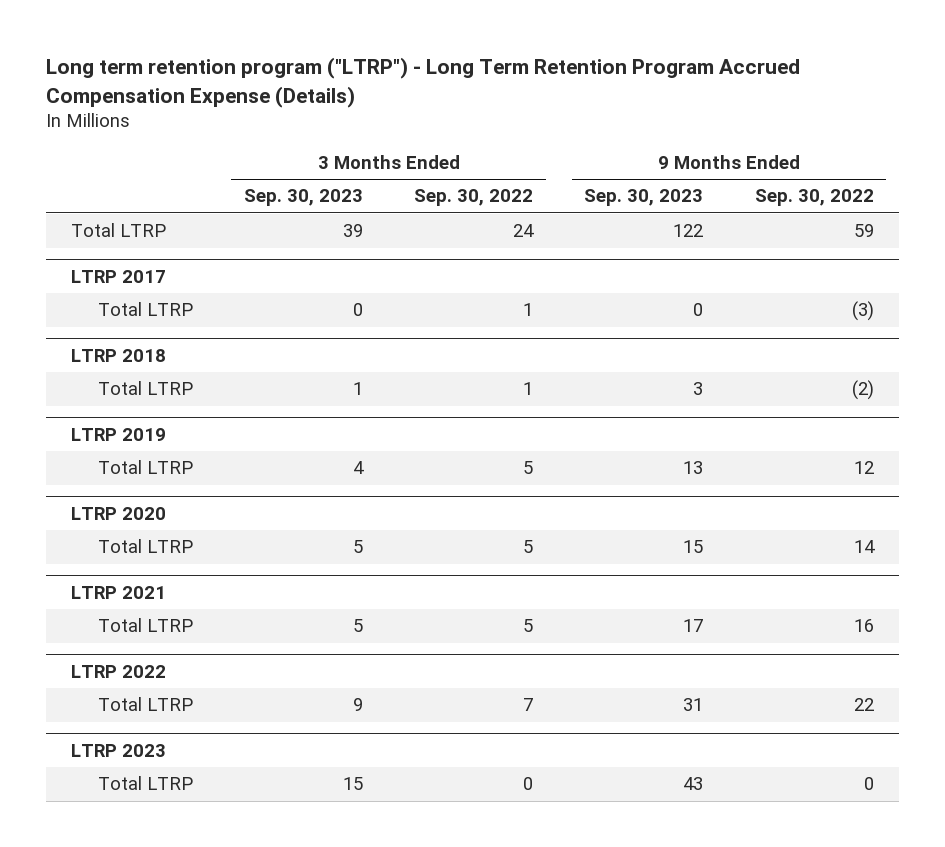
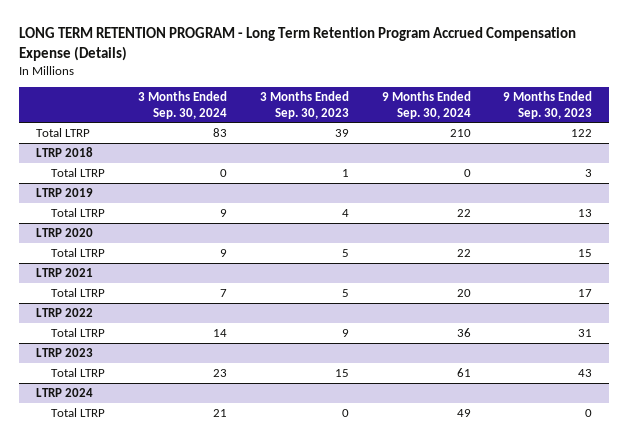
[45,57,800,108] Long term retention program ("LTRP") - Long Term Retention Program Accrued Compensation Expense (Details) -> [19,27,577,61] LONG TERM RETENTION PROGRAM - Long Term Retention Program Accrued Compensation Expense (Details)
[414,189,534,207] Sep. 30, 2022 -> none
[754,189,874,207] Sep. 30, 2022 -> none
none -> [138,91,228,119] 3 Months Ended Sep. 30, 2024
none -> [381,91,471,119] 9 Months Ended Sep. 30, 2024
[71,269,167,283] LTRP 2017 -> none
[98,302,194,317] Total LTRP -> none
none -> [35,387,93,397] LTRP 2024
none -> [51,407,106,417] Total LTRP

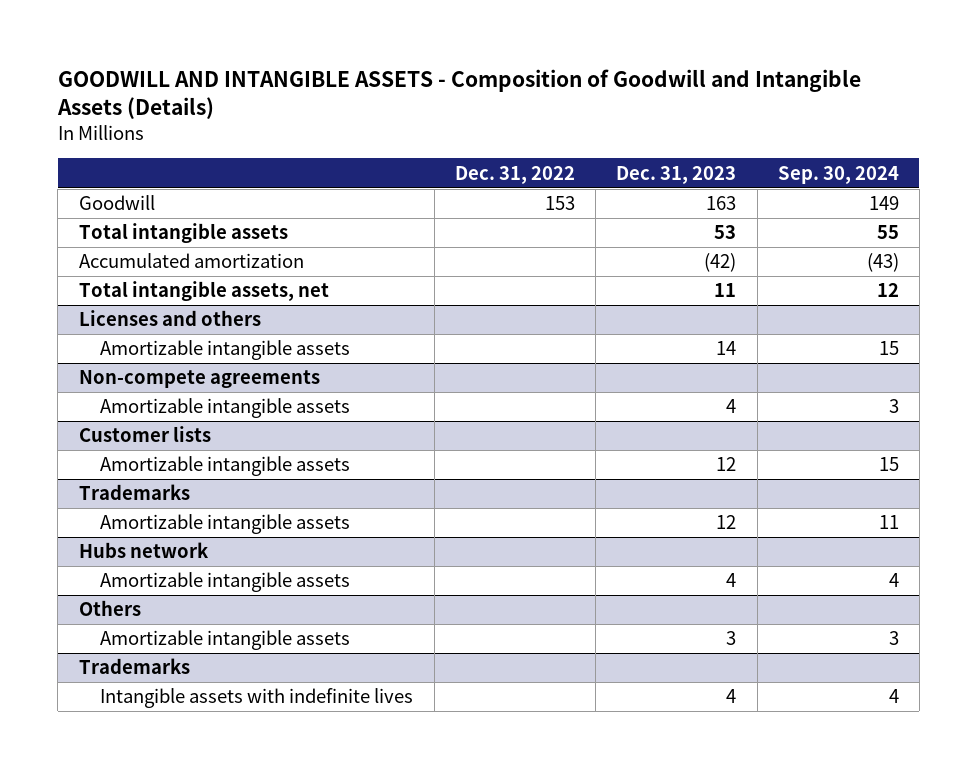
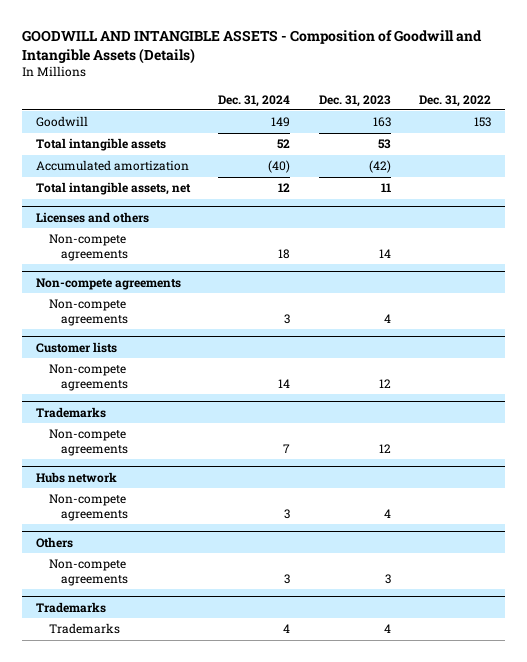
[777,165,899,184] Sep. 30, 2024 -> none
none -> [218,94,291,107] Dec. 31, 2024
[100,340,351,361] Amortizable intangible assets -> [48,234,129,261] Non-compete agreements
[100,398,351,419] Amortizable intangible assets -> [48,299,129,326] Non-compete agreements
[100,456,351,477] Amortizable intangible assets -> [48,364,129,391] Non-compete agreements
[100,514,351,535] Amortizable intangible assets -> [48,429,129,456] Non-compete agreements
[100,572,351,593] Amortizable intangible assets -> [48,494,129,521] Non-compete agreements
[100,630,351,651] Amortizable intangible assets -> [48,559,129,586] Non-compete agreements
[100,688,414,709] Intangible assets with indefinite lives -> [48,623,120,635] Trademarks

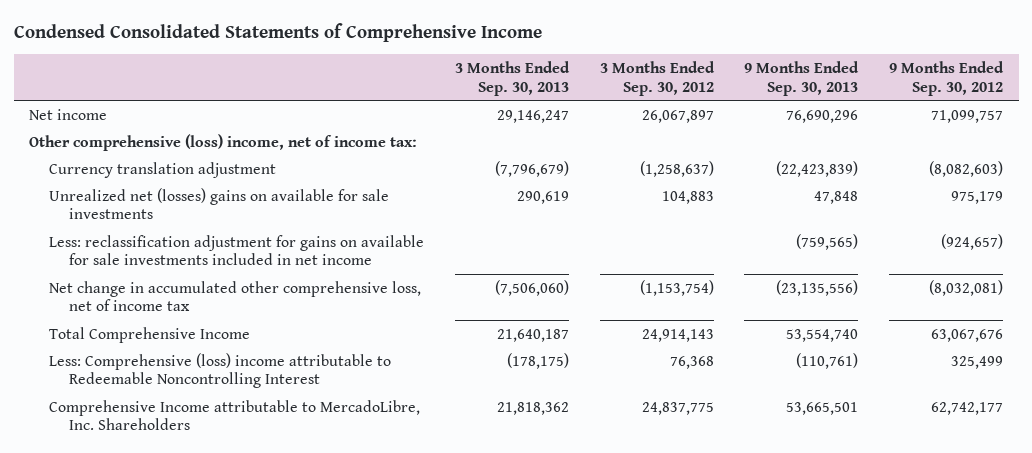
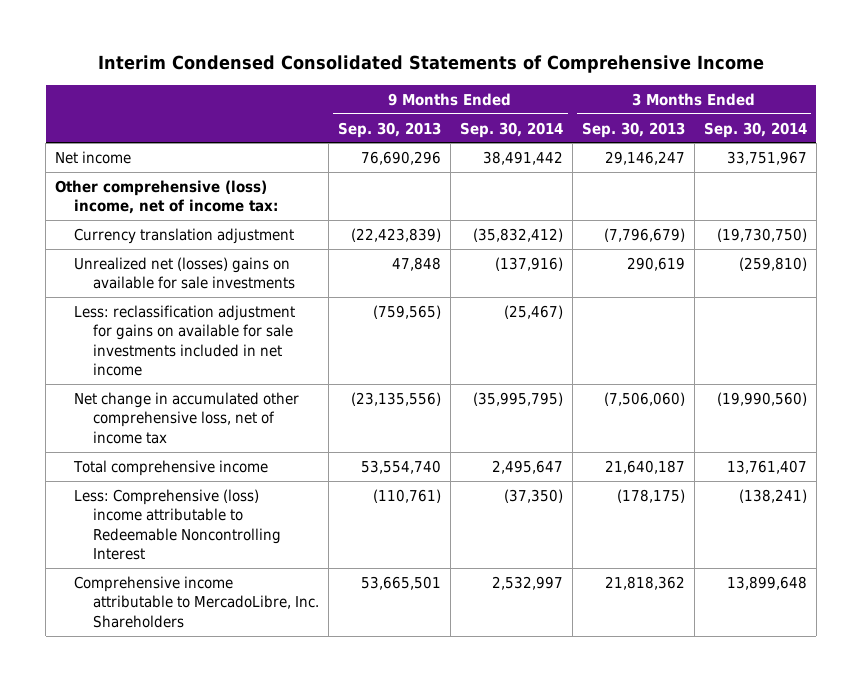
[13,23,542,43] Condensed Consolidated Statements of Comprehensive Income -> [98,55,765,74] Interim Condensed Consolidated Statements of Comprehensive Income
[599,60,715,96] 3 Months Ended Sep. 30, 2012 -> none
[889,60,1005,96] 9 Months Ended Sep. 30, 2012 -> none
none -> [459,121,563,138] Sep. 30, 2014
none -> [703,121,807,138] Sep. 30, 2014
[49,326,251,343] Total Comprehensive Income -> [73,460,269,477] Total comprehensive income
[49,399,421,431] Comprehensive Income attributable to MercadoLibre, Inc. Shareholders -> [74,576,319,628] Comprehensive income attributable to MercadoLibre, Inc. Shareholders

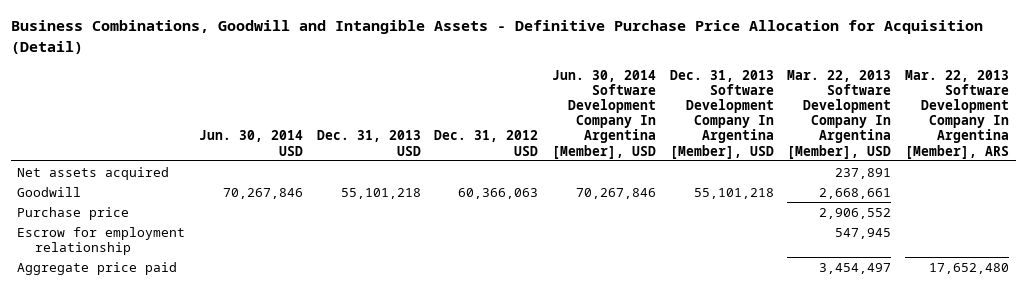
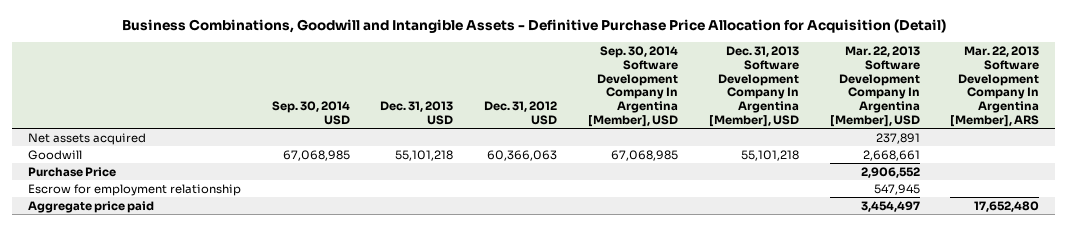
[199,130,304,156] Jun. 30, 2014 USD -> none
[551,69,656,159] Jun. 30, 2014 Software Development Company In Argentina [Member], USD -> none
none -> [271,101,350,126] Sep. 30, 2014 USD
none -> [587,45,678,128] Sep. 30, 2014 Software Development Company In Argentina [Member], USD
[17,206,130,220] Purchase price -> [27,166,116,177] Purchase Price

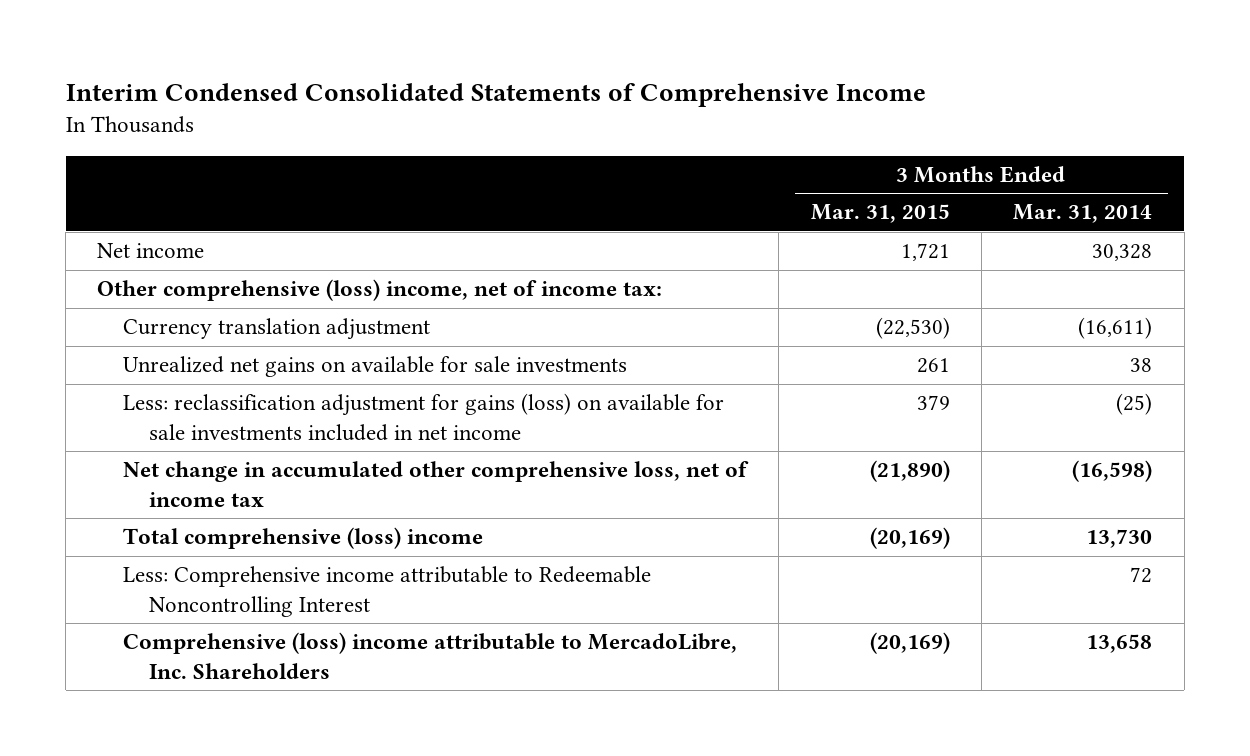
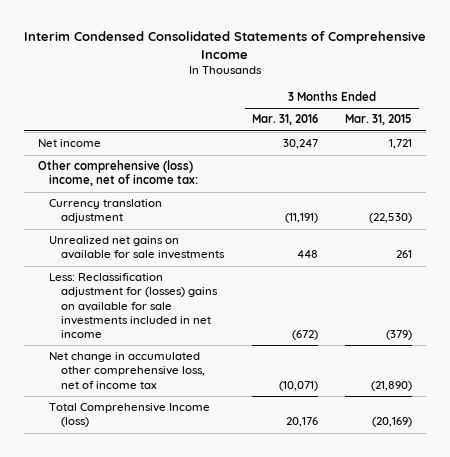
[1013,204,1153,224] Mar. 31, 2014 -> none
none -> [251,114,318,126] Mar. 31, 2016
[123,393,725,442] Less: reclassification adjustment for gains (loss) on available for sale investments included in net income -> [49,273,218,338] Less: Reclassification adjustment for (losses) gains on available for sale investments included in net income
[916,395,950,411] 379 -> [386,329,413,340] (379)
[123,566,652,618] Less: Comprehensive income attributable to Redeemable Noncontrolling Interest -> none
[123,632,738,680] Comprehensive (loss) income attributable to MercadoLibre, Inc. Shareholders -> none
[123,527,484,550] Total comprehensive (loss) income -> [49,403,211,428] Total Comprehensive Income (loss)

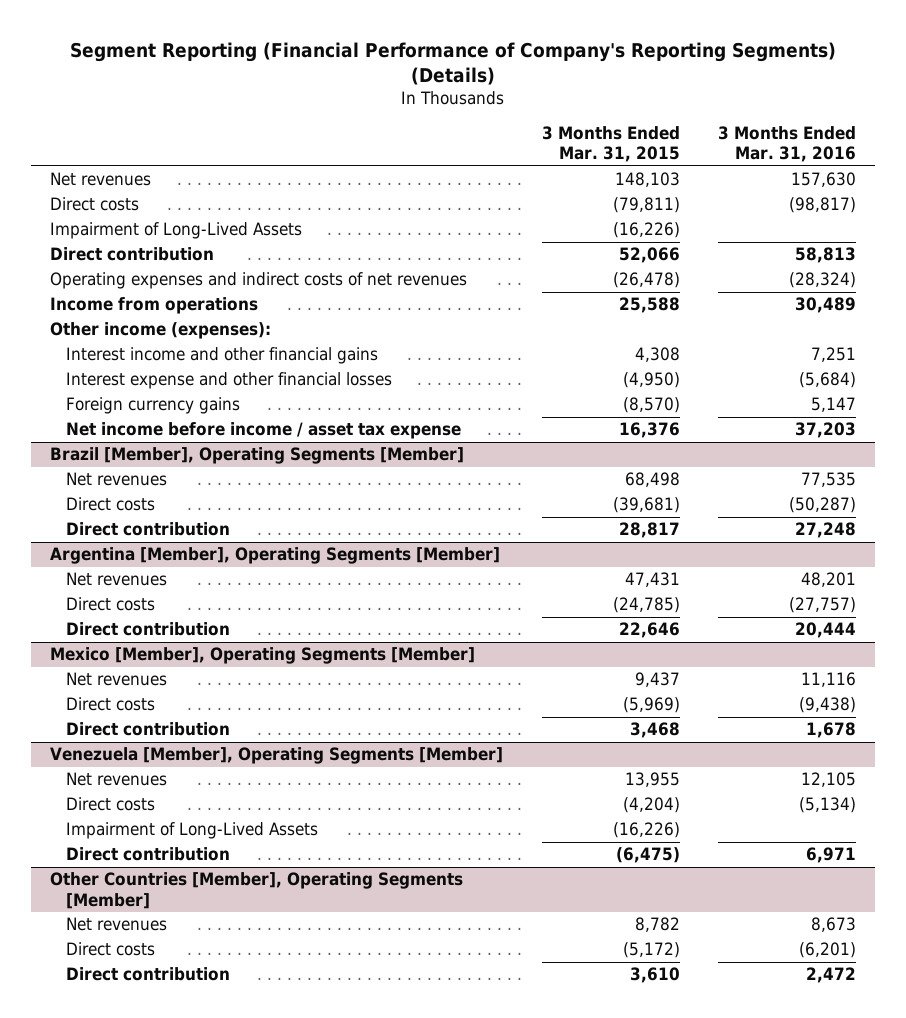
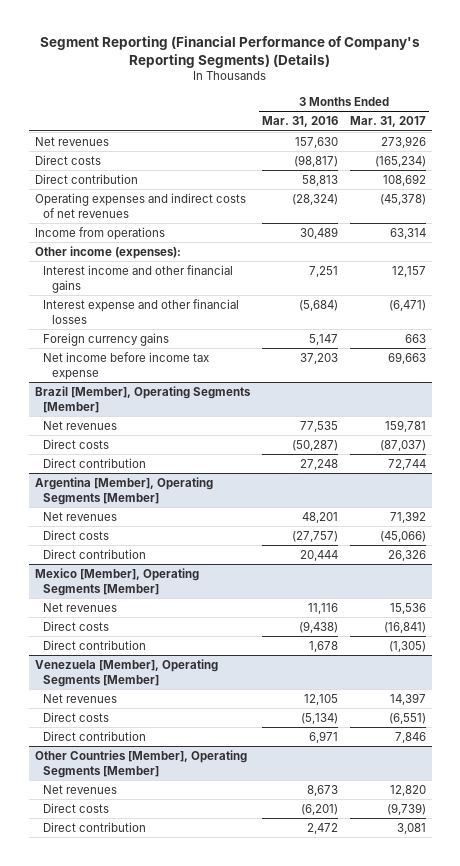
[541,126,680,163] 3 Months Ended Mar. 31, 2015 -> none
none -> [349,116,426,128] Mar. 31, 2017
[50,222,303,240] Impairment of Long-Lived Assets -> none
[66,422,462,440] Net income before income / asset tax expense -> [43,351,210,380] Net income before income tax expense
[66,822,319,840] Impairment of Long-Lived Assets -> none

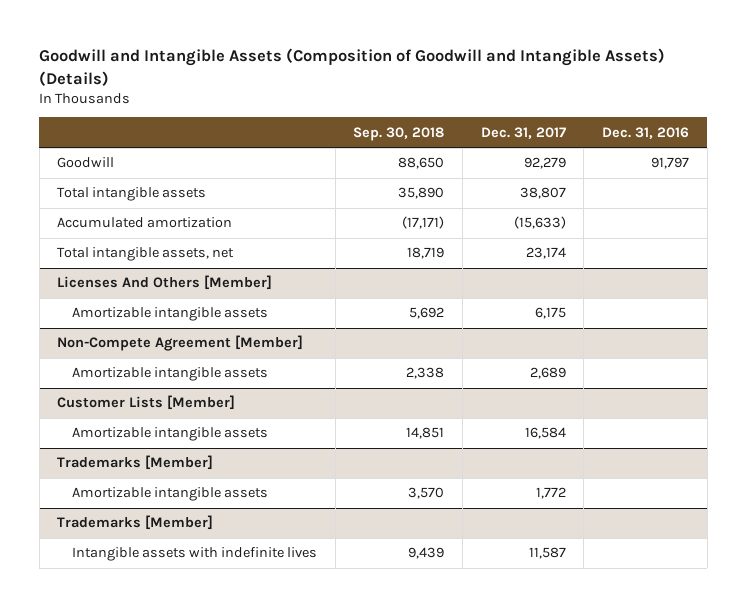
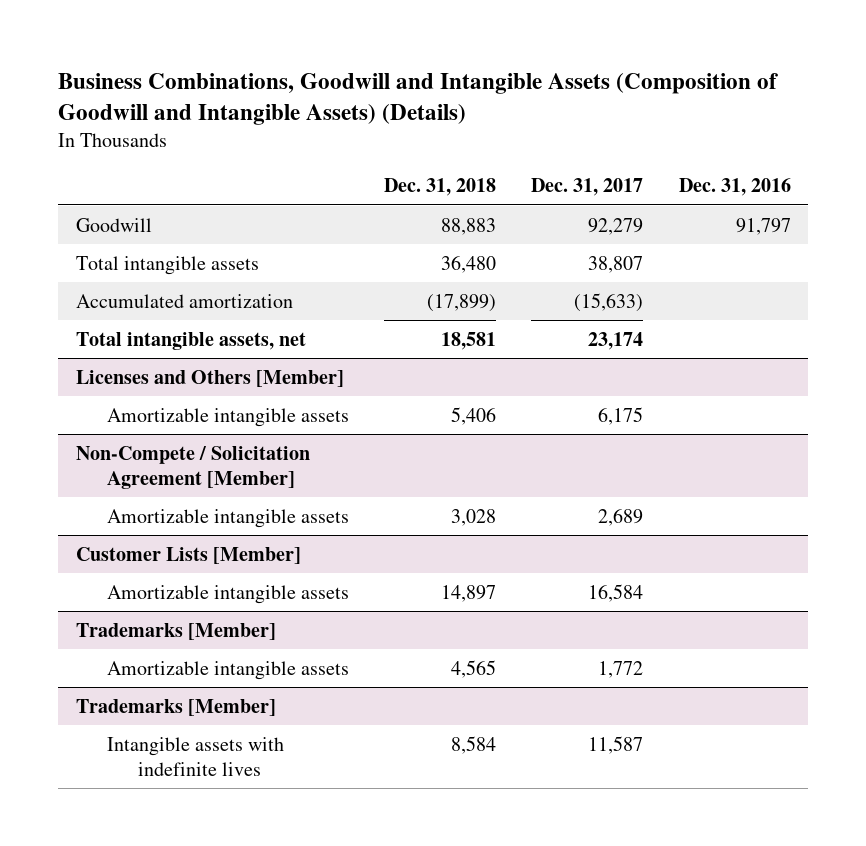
[39,48,666,86] Goodwill and Intangible Assets (Composition of Goodwill and Intangible Assets) (Details) -> [58,72,779,125] Business Combinations, Goodwill and Intangible Assets (Composition of Goodwill and Intangible Assets) (Details)
[353,126,445,141] Sep. 30, 2018 -> none
none -> [384,178,497,197] Dec. 31, 2018
[57,275,273,291] Licenses And Others [Member] -> [75,369,344,387] Licenses and Others [Member]
[57,335,304,352] Non-Compete Agreement [Member] -> [75,445,310,489] Non-Compete / Solicitation Agreement [Member]

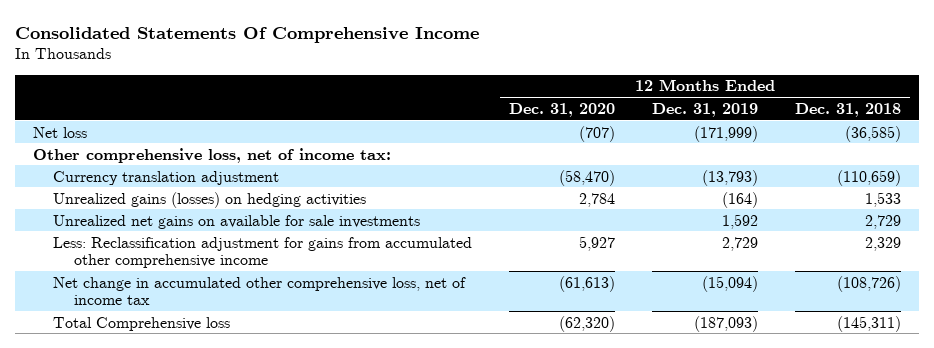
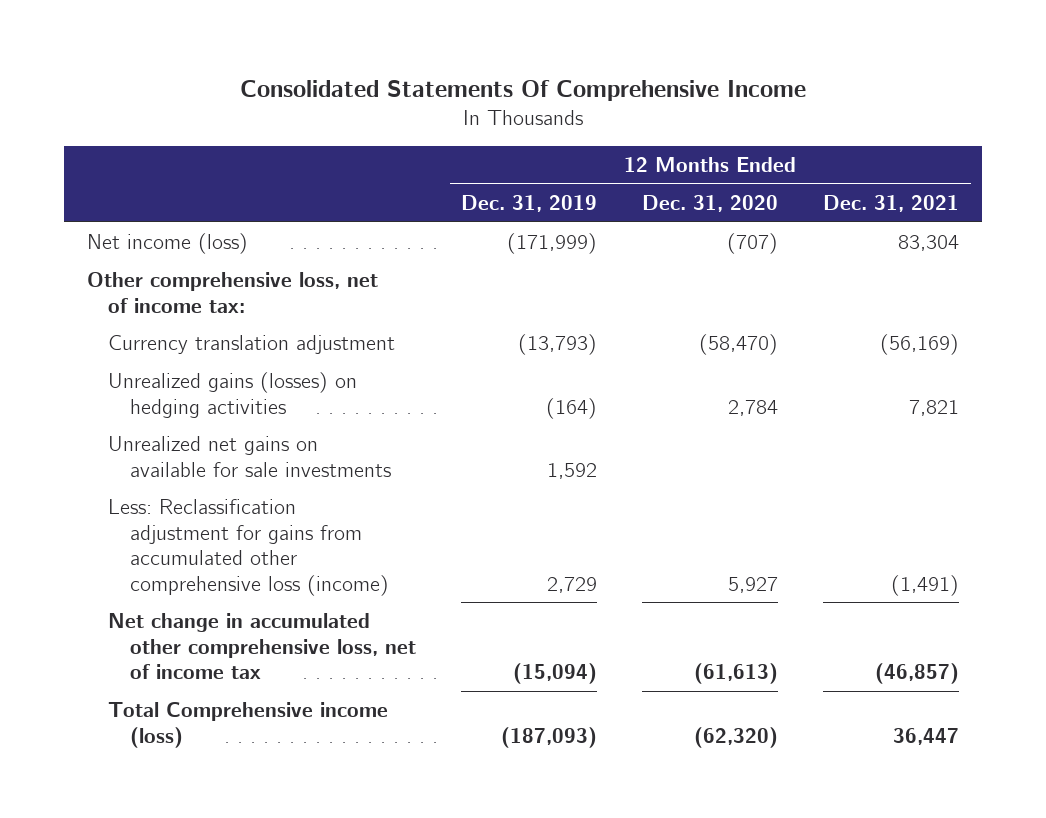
[794,102,901,117] Dec. 31, 2018 -> none
none -> [823,195,960,213] Dec. 31, 2021
[33,126,88,138] Net loss -> [87,233,249,255] Net income (loss)
[53,236,473,269] Less: Reclassification adjustment for gains from accumulated other comprehensive income -> [108,499,389,596] Less: Reclassification adjustment for gains from accumulated other comprehensive loss (income)
[53,316,231,331] Total Comprehensive loss -> [108,702,389,748] Total Comprehensive income (loss)

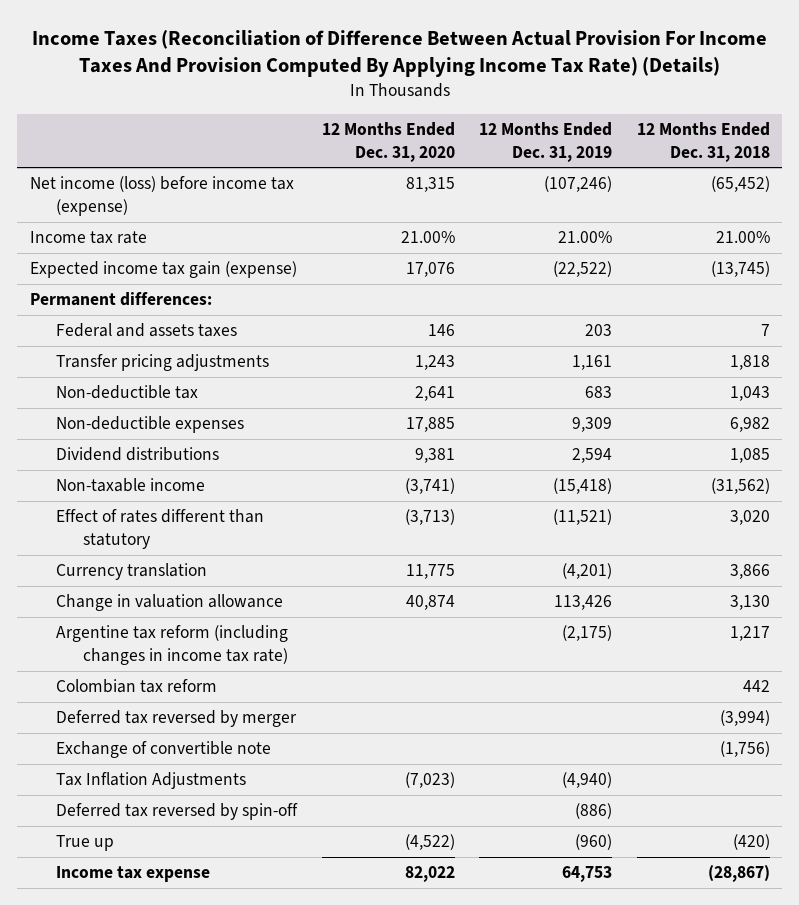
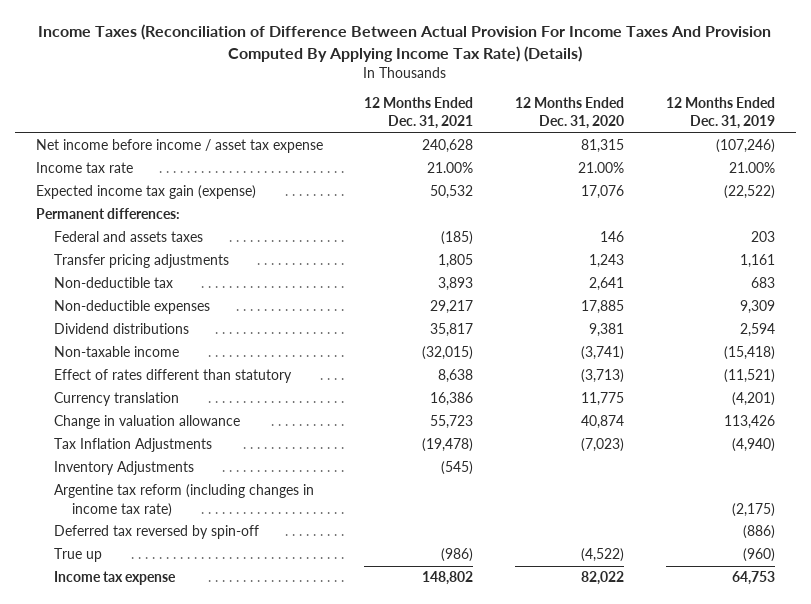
[636,122,770,162] 12 Months Ended Dec. 31, 2018 -> none
none -> [364,97,474,130] 12 Months Ended Dec. 31, 2021
[29,176,294,216] Net income (loss) before income tax (expense) -> [35,139,323,154] Net income before income / asset tax expense
[56,679,218,694] Colombian tax reform -> none
[56,710,298,728] Deferred tax reversed by merger -> none
[56,741,272,759] Exchange of convertible note -> none
none -> [53,461,194,476] Inventory Adjustments
[56,625,289,665] Argentine tax reform (including changes in income tax rate) -> [53,484,314,517] Argentine tax reform (including changes in income tax rate)

